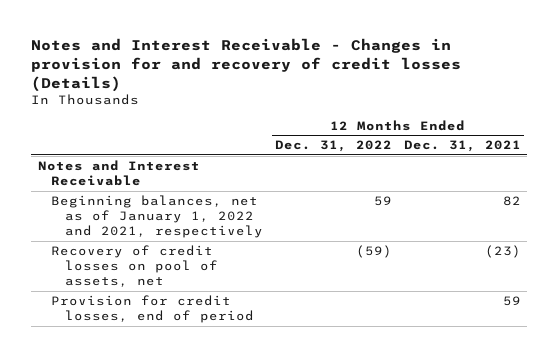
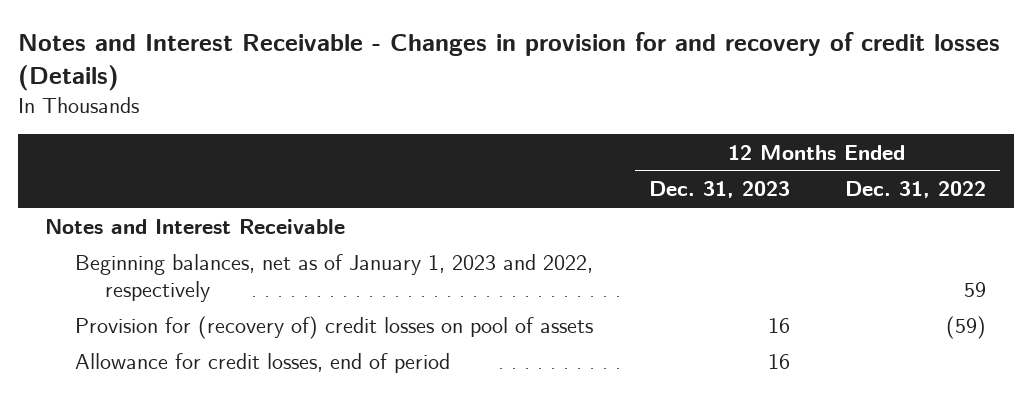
[404,140,522,153] Dec. 31, 2021 -> none
none -> [648,181,790,199] Dec. 31, 2023
[51,194,263,239] Beginning balances, net as of January 1, 2022 and 2021, respectively -> [75,253,594,302] Beginning balances, net as of January 1, 2023 and 2022, respectively
[51,244,218,288] Recovery of credit losses on pool of assets, net -> [75,315,594,339] Provision for (recovery of) credit losses on pool of assets
[51,294,254,324] Provision for credit losses, end of period -> [75,352,451,373] Allowance for credit losses, end of period

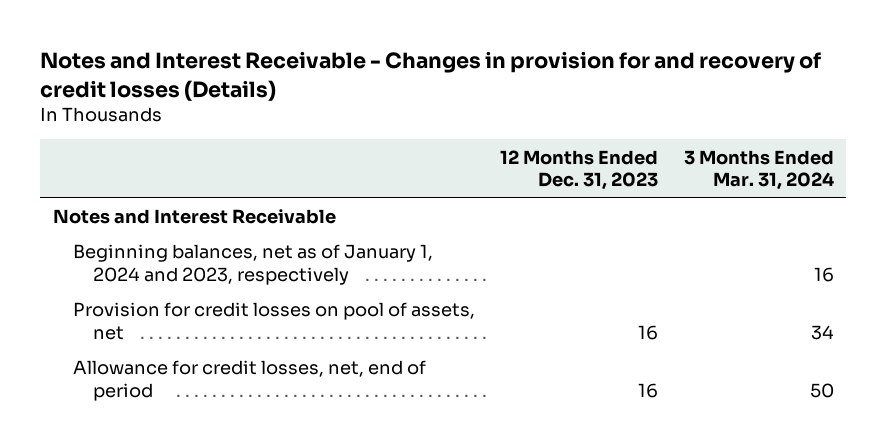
[844,181,986,199] Dec. 31, 2022 -> none
none -> [683,149,834,191] 3 Months Ended Mar. 31, 2024
[75,253,594,302] Beginning balances, net as of January 1, 2023 and 2022, respectively -> [72,244,433,286] Beginning balances, net as of January 1, 2024 and 2023, respectively
[75,315,594,339] Provision for (recovery of) credit losses on pool of assets -> [72,302,475,341] Provision for credit losses on pool of assets, net
[75,352,451,373] Allowance for credit losses, end of period -> [72,360,426,402] Allowance for credit losses, net, end of period

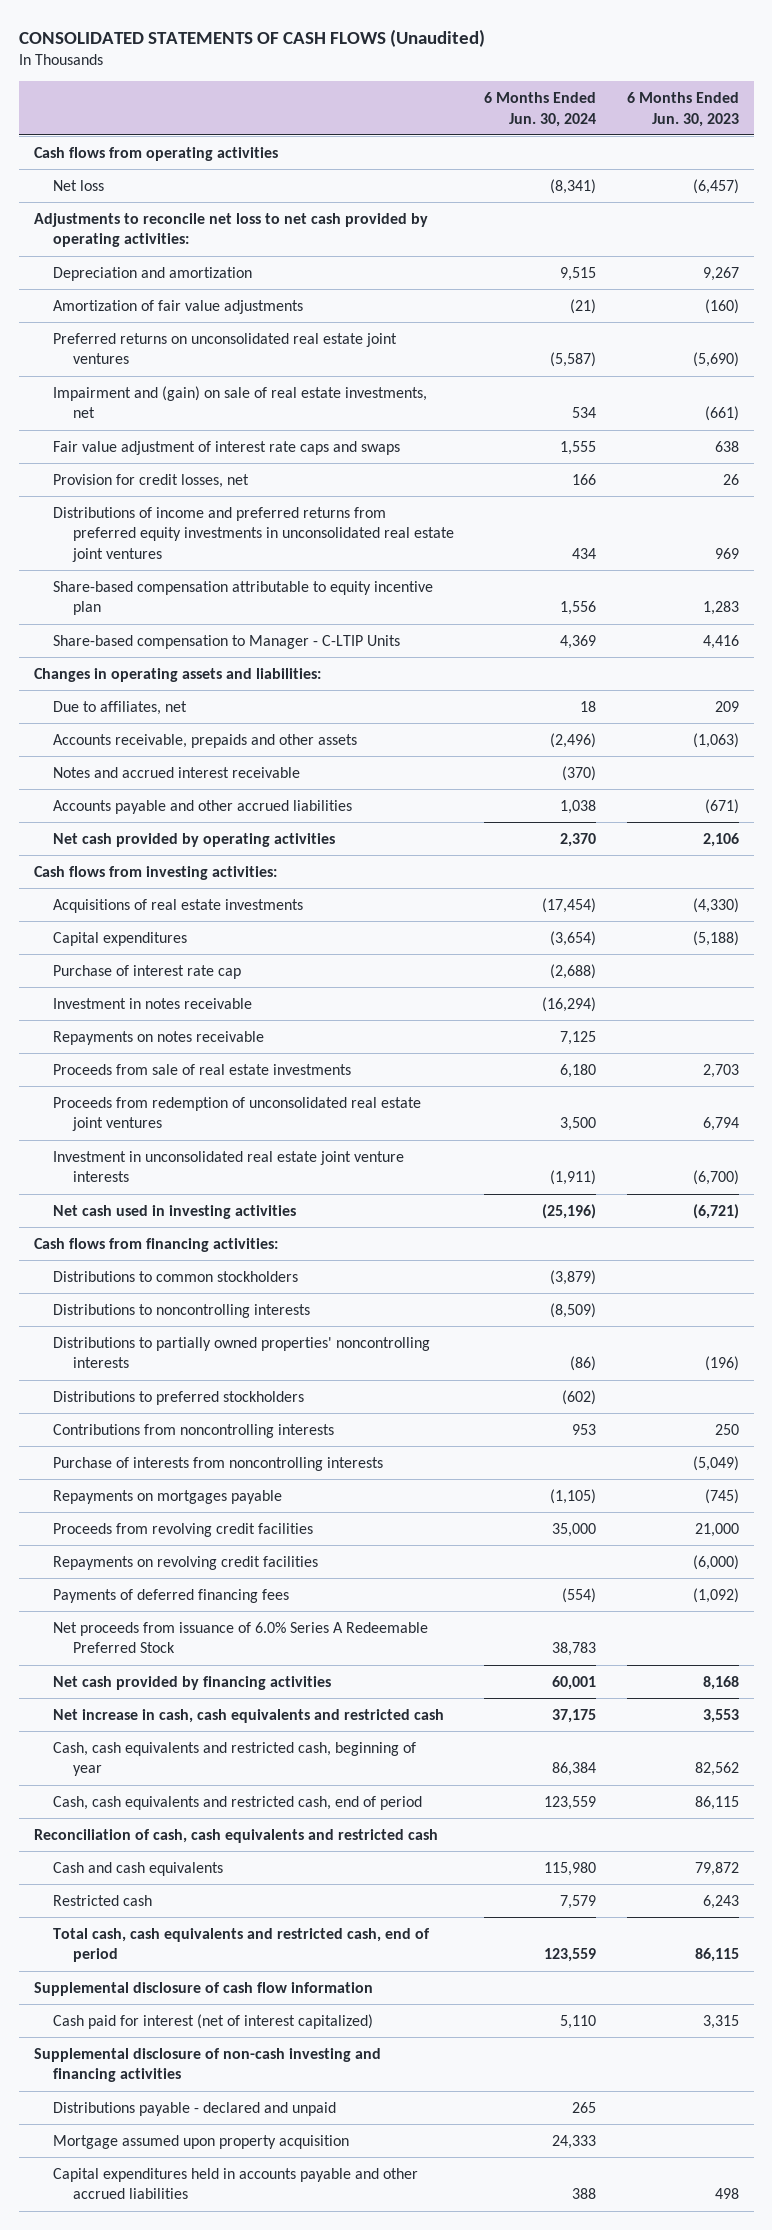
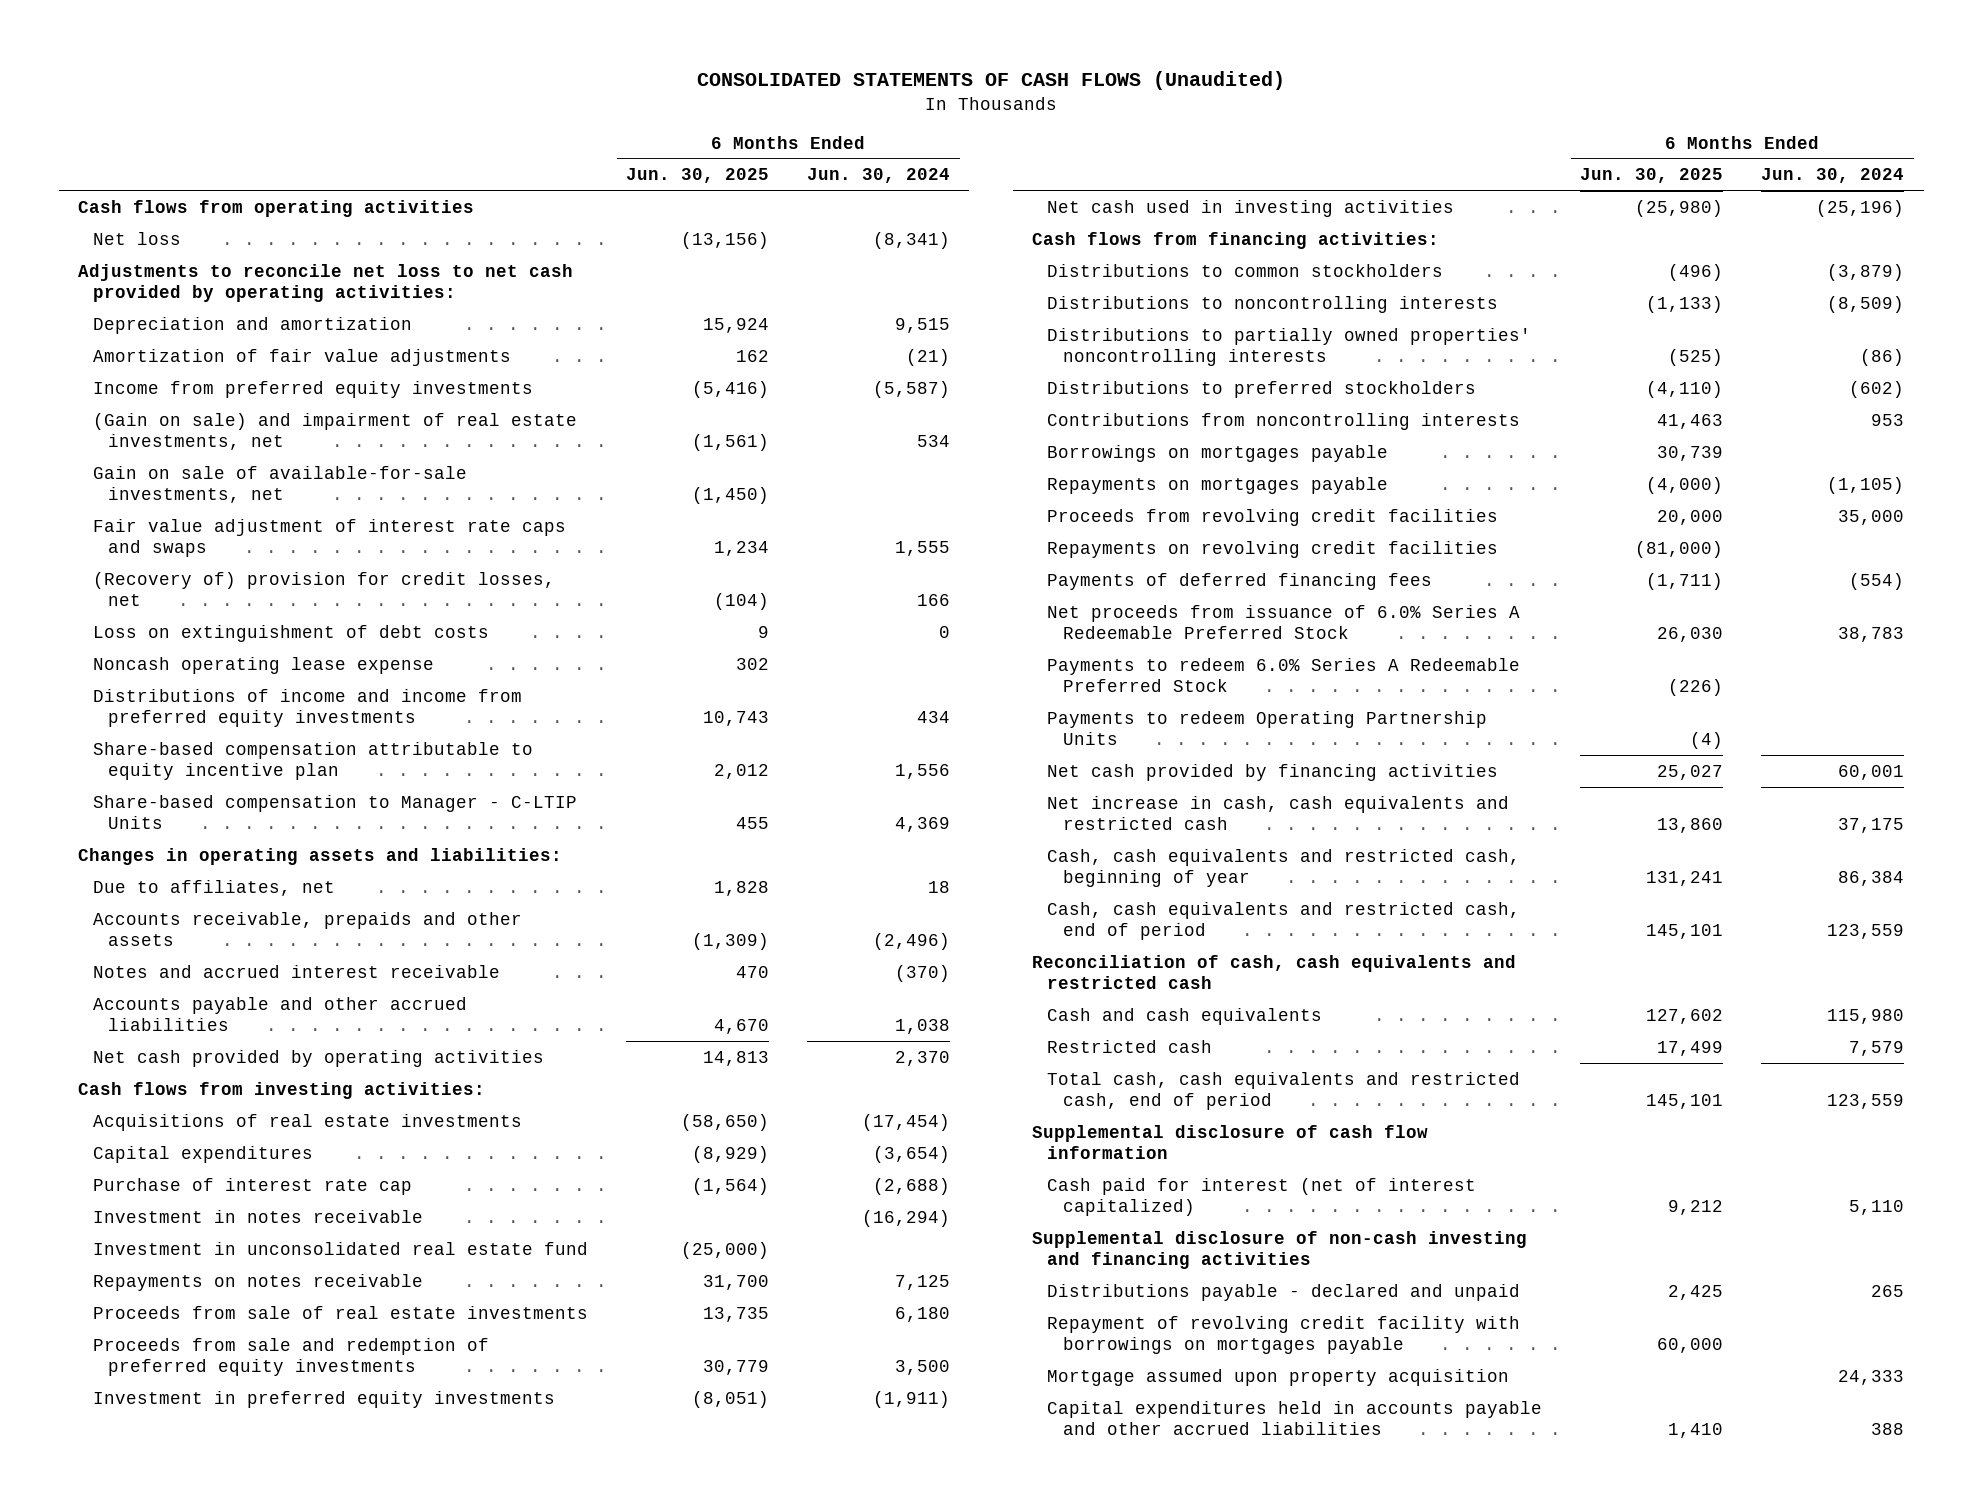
[626,92,739,127] 6 Months Ended Jun. 30, 2023 -> none
none -> [626,168,770,184] Jun. 30, 2025
[53,332,398,365] Preferred returns on unconsolidated real estate joint ventures -> [93,380,534,398] Income from preferred equity investments
[53,385,428,419] Impairment and (gain) on sale of real estate investments, net -> [93,412,578,451] (Gain on sale) and impairment of real estate investments, net
none -> [93,465,468,504] Gain on sale of available-for-sale investments, net
[53,473,250,488] Provision for credit losses, net -> [93,571,556,607] (Recovery of) provision for credit losses, net
none -> [93,624,490,642] Loss on extinguishment of debt costs
none -> [93,656,435,674] Noncash operating lease expense
[53,506,455,562] Distributions of income and preferred returns from preferred equity investments in unconsolidated real estate joint ventures -> [93,688,523,728] Distributions of income and income from preferred equity investments
none -> [93,1241,589,1255] Investment in unconsolidated real estate fund
[53,1096,422,1132] Proceeds from redemption of unconsolidated real estate joint ventures -> none
none -> [93,1337,490,1377] Proceeds from sale and redemption of preferred equity investments
[53,1150,405,1183] Investment in unconsolidated real estate joint venture interests -> [93,1390,556,1408] Investment in preferred equity investments
[53,1456,384,1471] Purchase of interests from noncontrolling interests -> none
none -> [1047,444,1389,462] Borrowings on mortgages payable
none -> [1047,657,1521,693] Payments to redeem 6.0% Series A Redeemable Preferred Stock
none -> [1047,710,1488,746] Payments to redeem Operating Partnership Units
none -> [1047,1315,1521,1355] Repayment of revolving credit facility with borrowings on mortgages payable

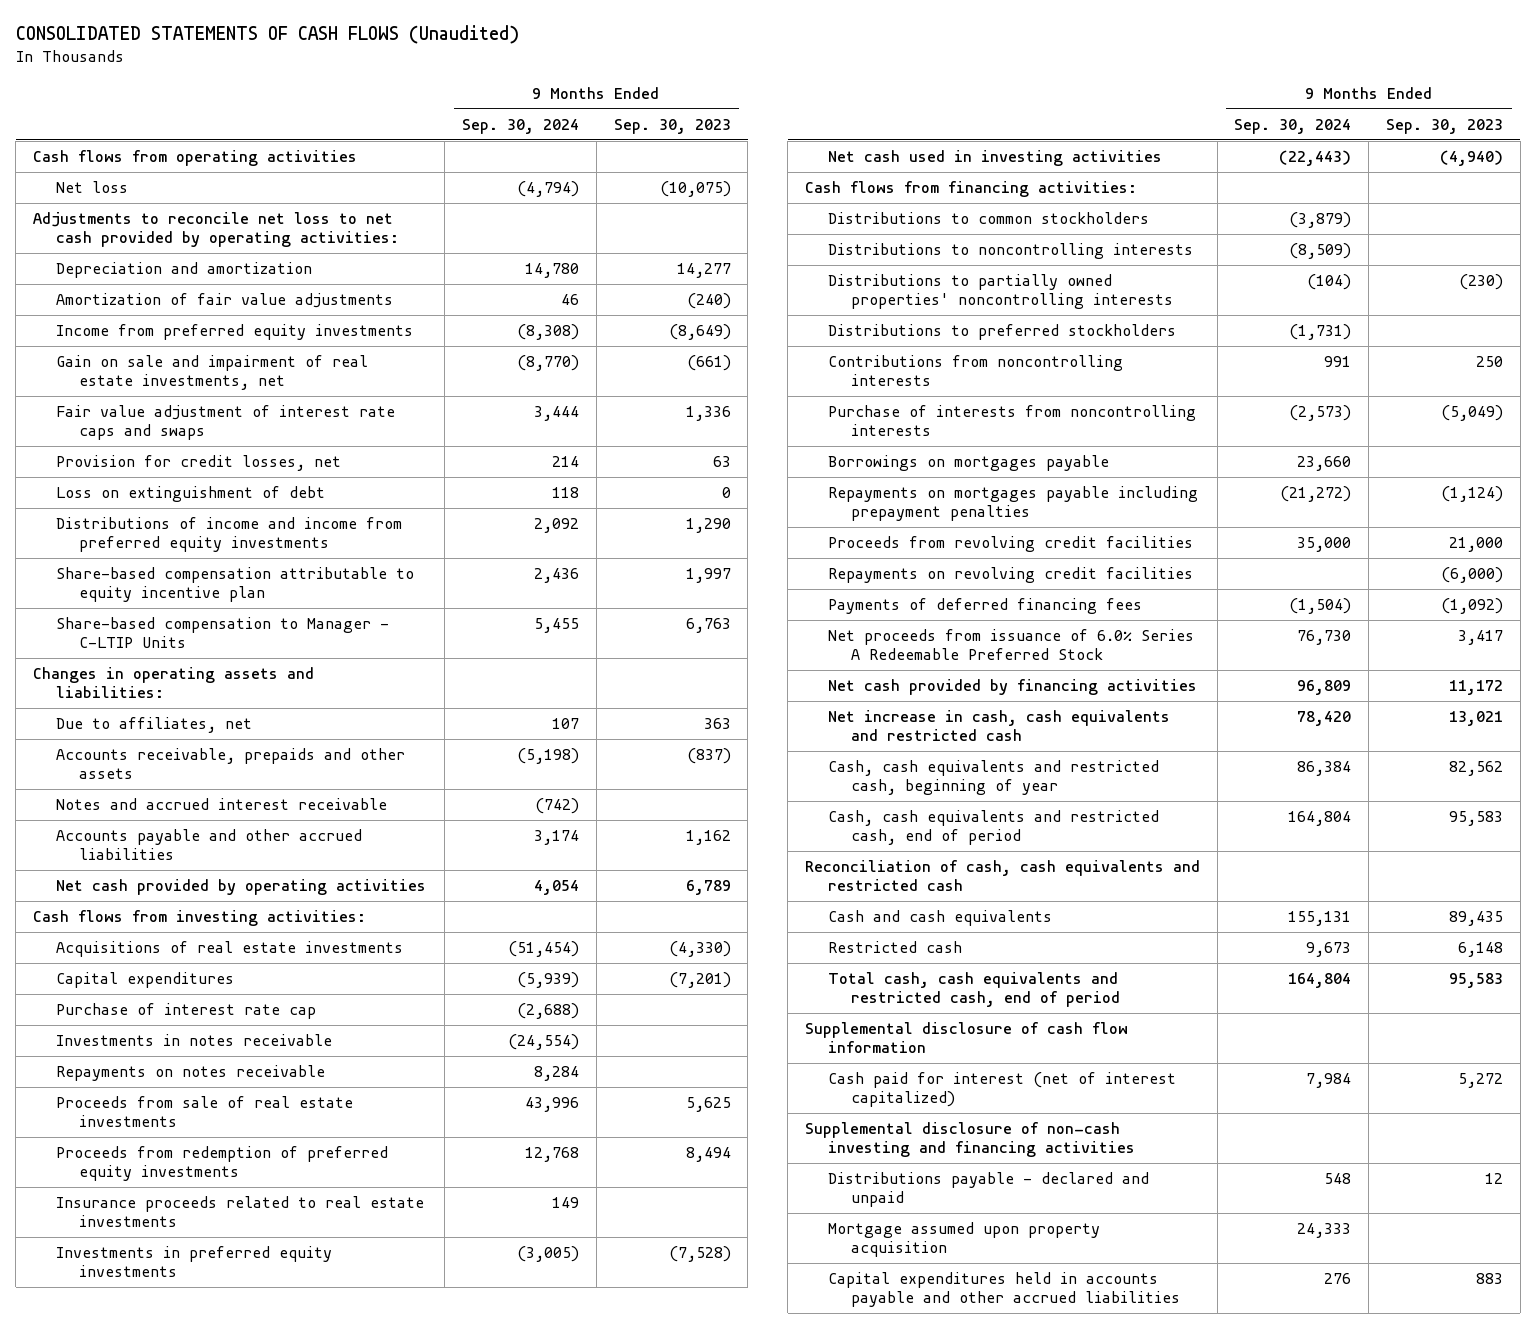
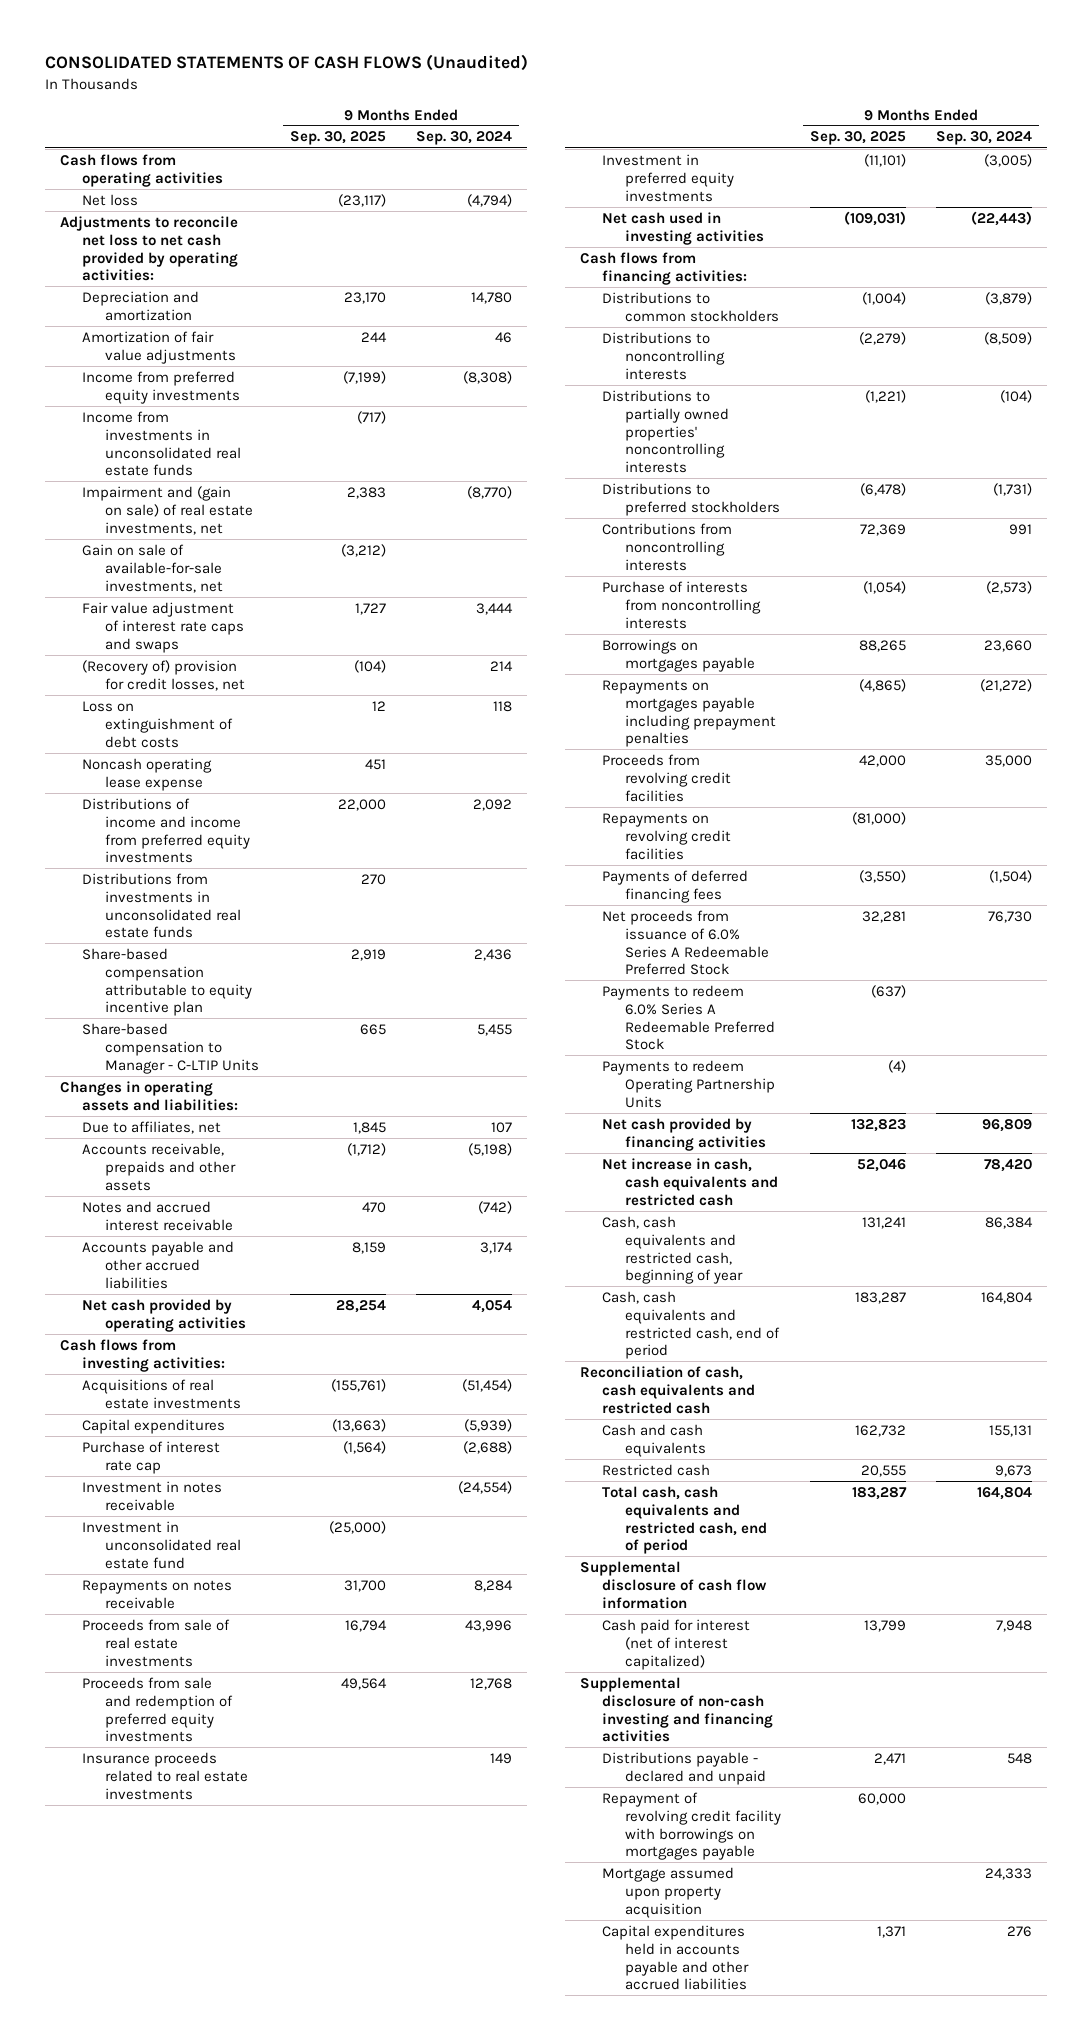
[613,118,731,134] Sep. 30, 2023 -> none
none -> [290,131,387,146] Sep. 30, 2025
none -> [82,410,241,477] Income from investments in unconsolidated real estate funds
[55,355,368,390] Gain on sale and impairment of real estate investments, net -> [82,485,253,535] Impairment and (gain on sale) of real estate investments, net
none -> [82,543,223,593] Gain on sale of available-for-sale investments, net
[55,455,341,472] Provision for credit losses, net -> [82,659,245,691] (Recovery of) provision for credit losses, net
[55,486,325,503] Loss on extinguishment of debt -> [82,700,233,748] Loss on extinguishment of debt costs
none -> [82,757,213,791] Noncash operating lease expense
none -> [82,872,241,939] Distributions from investments in unconsolidated real estate funds
[55,1034,332,1047] Investments in notes receivable -> [82,1480,223,1511] Investment in notes receivable
none -> [82,1520,241,1569] Investment in unconsolidated real estate fund
[55,1146,388,1181] Proceeds from redemption of preferred equity investments -> [82,1676,233,1743] Proceeds from sale and redemption of preferred equity investments
[55,1246,332,1277] Investments in preferred equity investments -> [602,153,734,202] Investment in preferred equity investments
none -> [602,984,775,1051] Payments to redeem 6.0% Series A Redeemable Preferred Stock
none -> [602,1059,775,1108] Payments to redeem Operating Partnership Units
[1306,1073,1352,1089] 7,984 -> [996,1619,1033,1632] 7,948
none -> [602,1791,781,1861] Repayment of revolving credit facility with borrowings on mortgages payable

